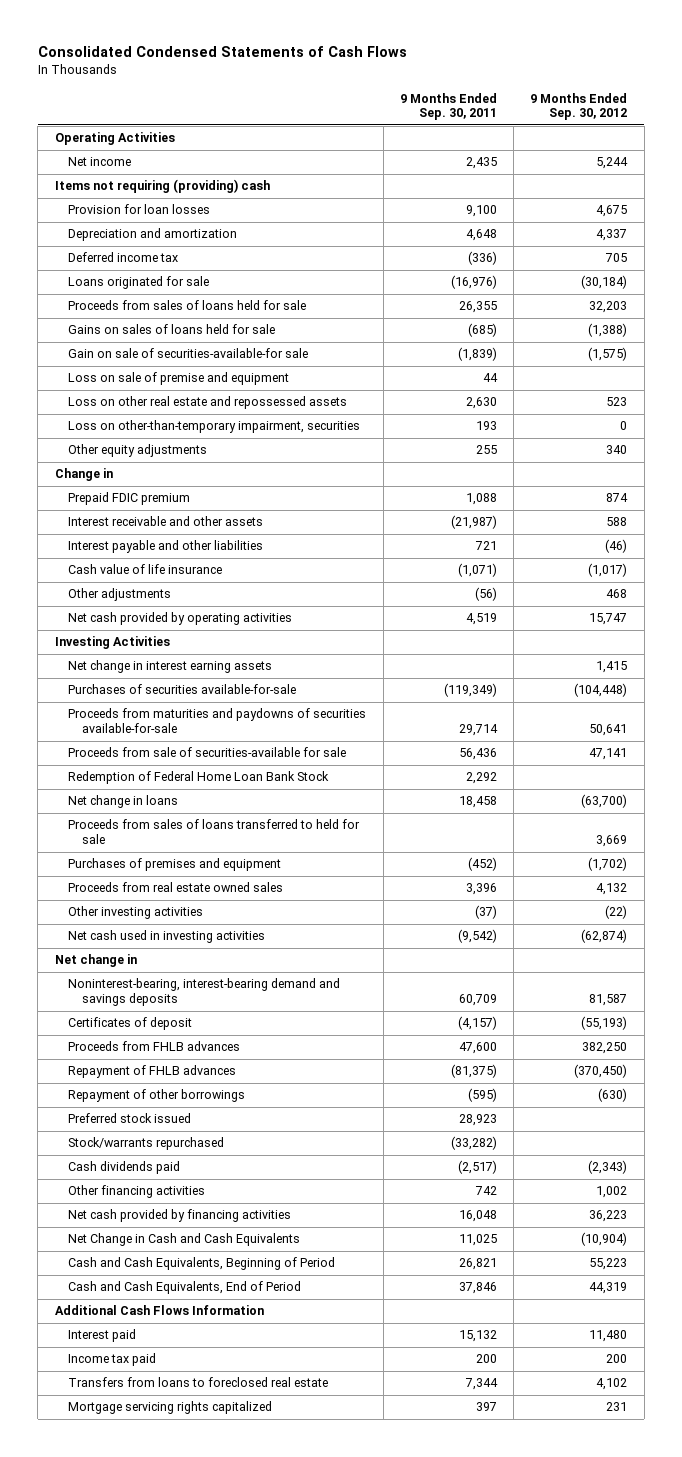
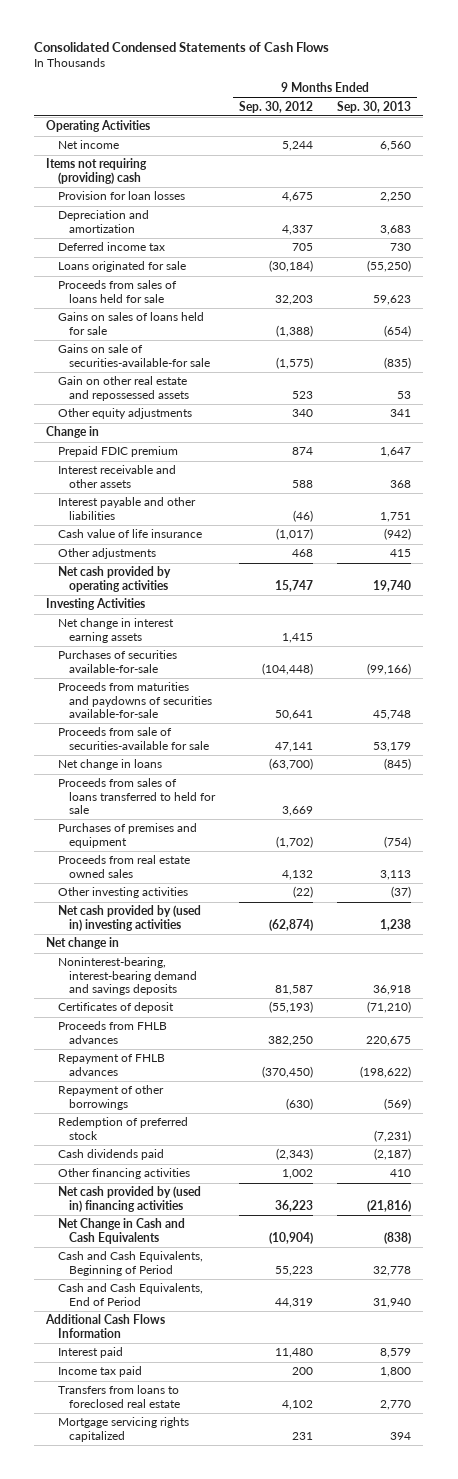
[399,92,497,121] 9 Months Ended Sep. 30, 2011 -> none
none -> [337,100,412,113] Sep. 30, 2013
[68,372,290,386] Loss on sale of premise and equipment -> none
[68,420,361,434] Loss on other-than-temporary impairment, securities -> none
[68,348,309,359] Gain on sale of securities-available-for sale -> [57,344,211,367] Gains on sale of securities-available-for sale
[68,396,348,410] Loss on other real estate and repossessed assets -> [57,376,190,401] Gain on other real estate and repossessed assets
[68,771,330,785] Redemption of Federal Home Loan Bank Stock -> none
[68,930,266,944] Net cash used in investing activities -> [57,905,201,931] Net cash provided by (used in) investing activities
[68,1113,192,1124] Preferred stock issued -> none
[68,1137,225,1151] Stock/warrants repurchased -> none
none -> [57,1117,188,1140] Redemption of preferred stock
[68,1209,292,1223] Net cash provided by financing activities -> [57,1186,201,1212] Net cash provided by (used in) financing activities

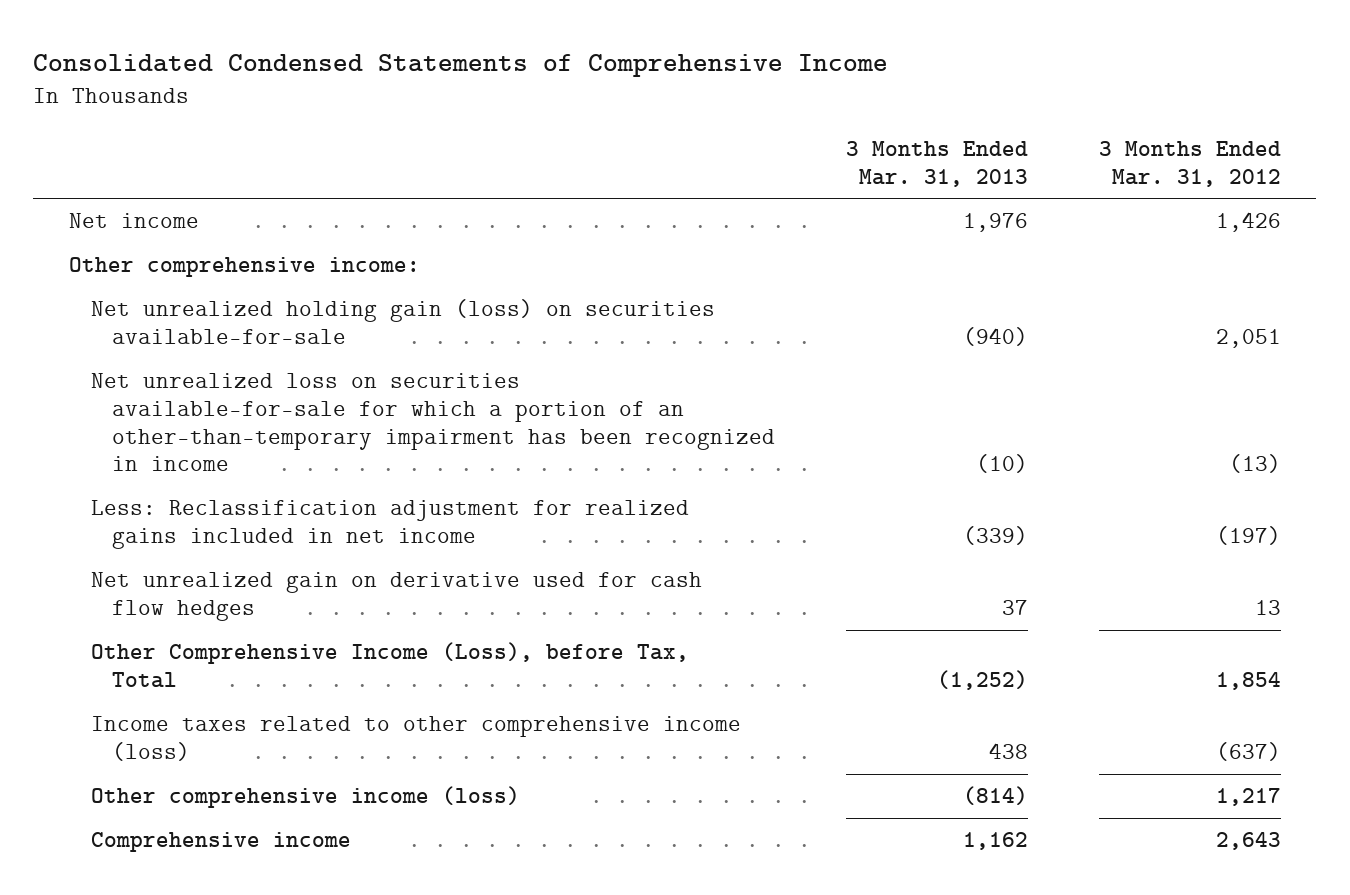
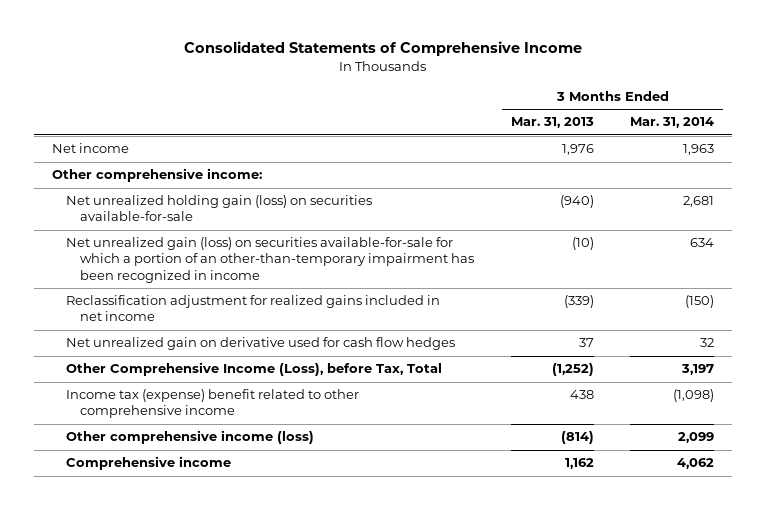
[33,53,889,77] Consolidated Condensed Statements of Comprehensive Income -> [184,41,583,57] Consolidated Statements of Comprehensive Income
[1098,141,1281,187] 3 Months Ended Mar. 31, 2012 -> none
none -> [630,117,715,129] Mar. 31, 2014
[90,373,776,472] Net unrealized loss on securities available-for-sale for which a portion of an other-than-temporary impairment has been recognized in income -> [66,237,475,283] Net unrealized gain (loss) on securities available-for-sale for which a portion of an other-than-temporary impairment has been recognized in income
[90,500,689,550] Less: Reclassification adjustment for realized gains included in net income -> [66,295,441,322] Reclassification adjustment for realized gains included in net income
[90,716,741,762] Income taxes related to other comprehensive income (loss) -> [66,389,360,419] Income tax (expense) benefit related to other comprehensive income

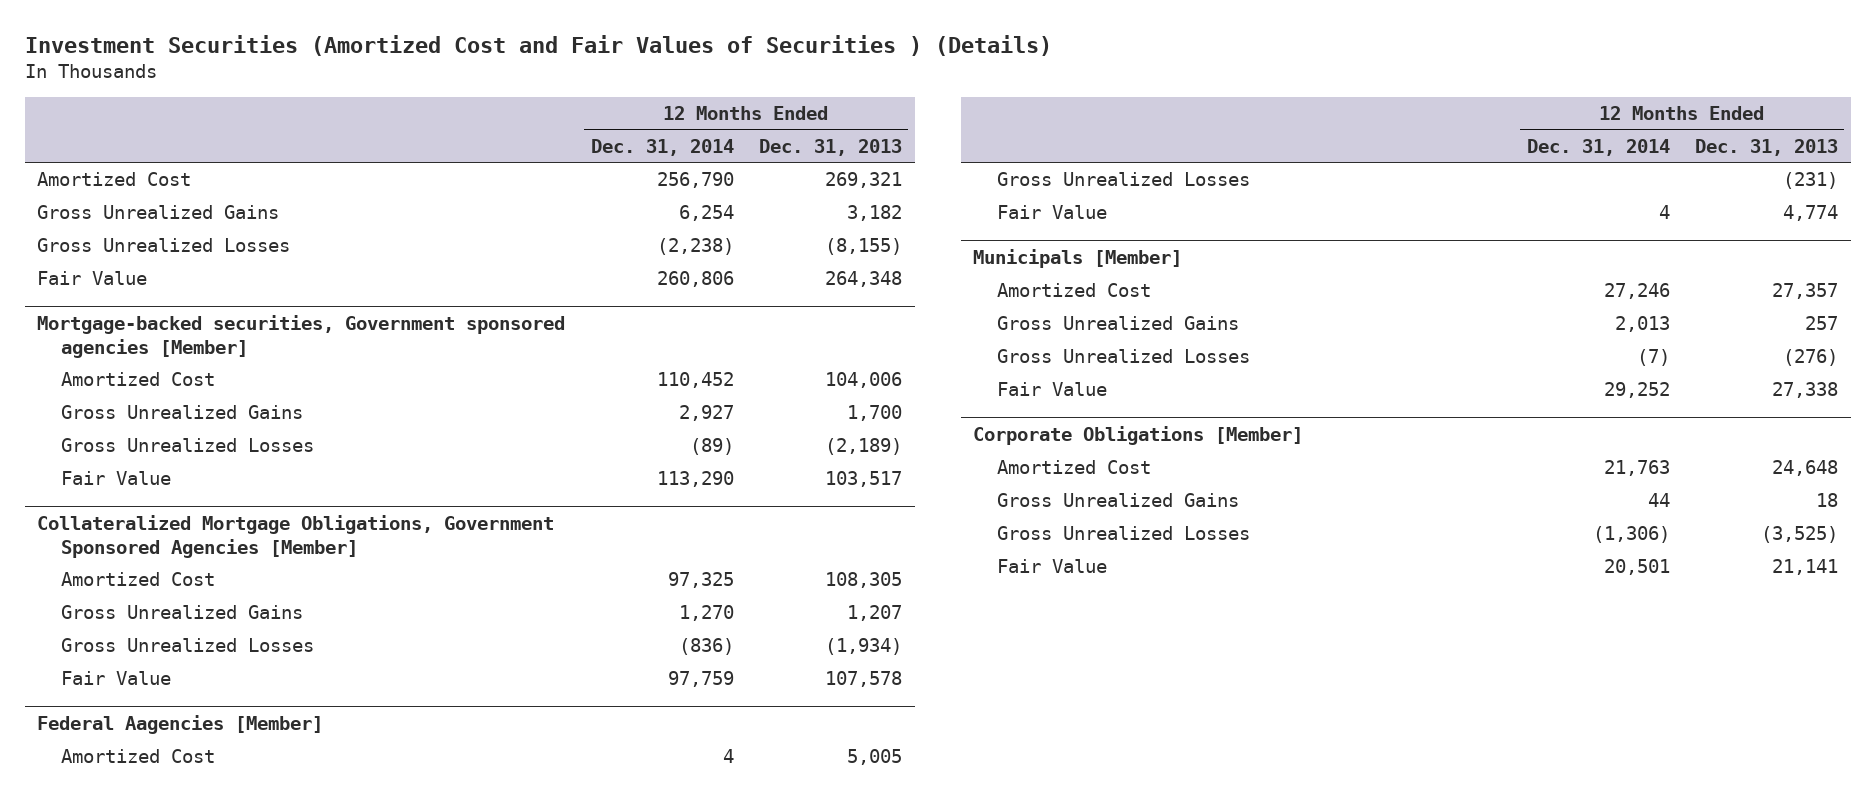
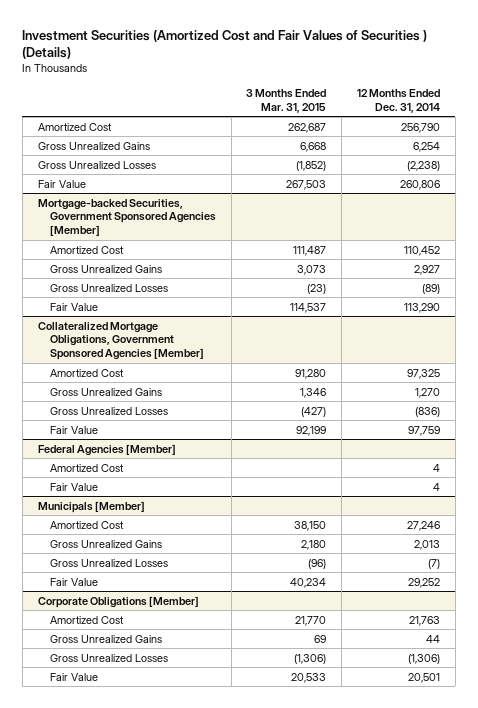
[758,138,902,156] Dec. 31, 2013 -> none
none -> [246,88,327,113] 3 Months Ended Mar. 31, 2015
[37,315,566,358] Mortgage-backed securities, Government sponsored agencies [Member] -> [37,198,216,237] Mortgage-backed Securities, Government Sponsored Agencies [Member]
[37,715,324,735] Federal Aagencies [Member] -> [37,443,176,456] Federal Agencies [Member]
[996,172,1250,187] Gross Unrealized Losses -> none

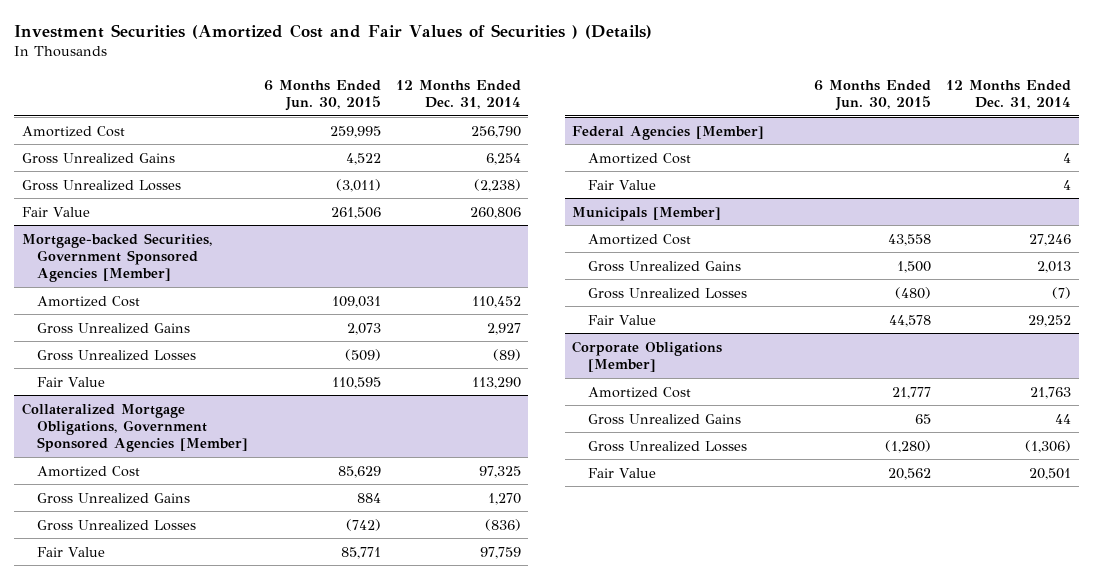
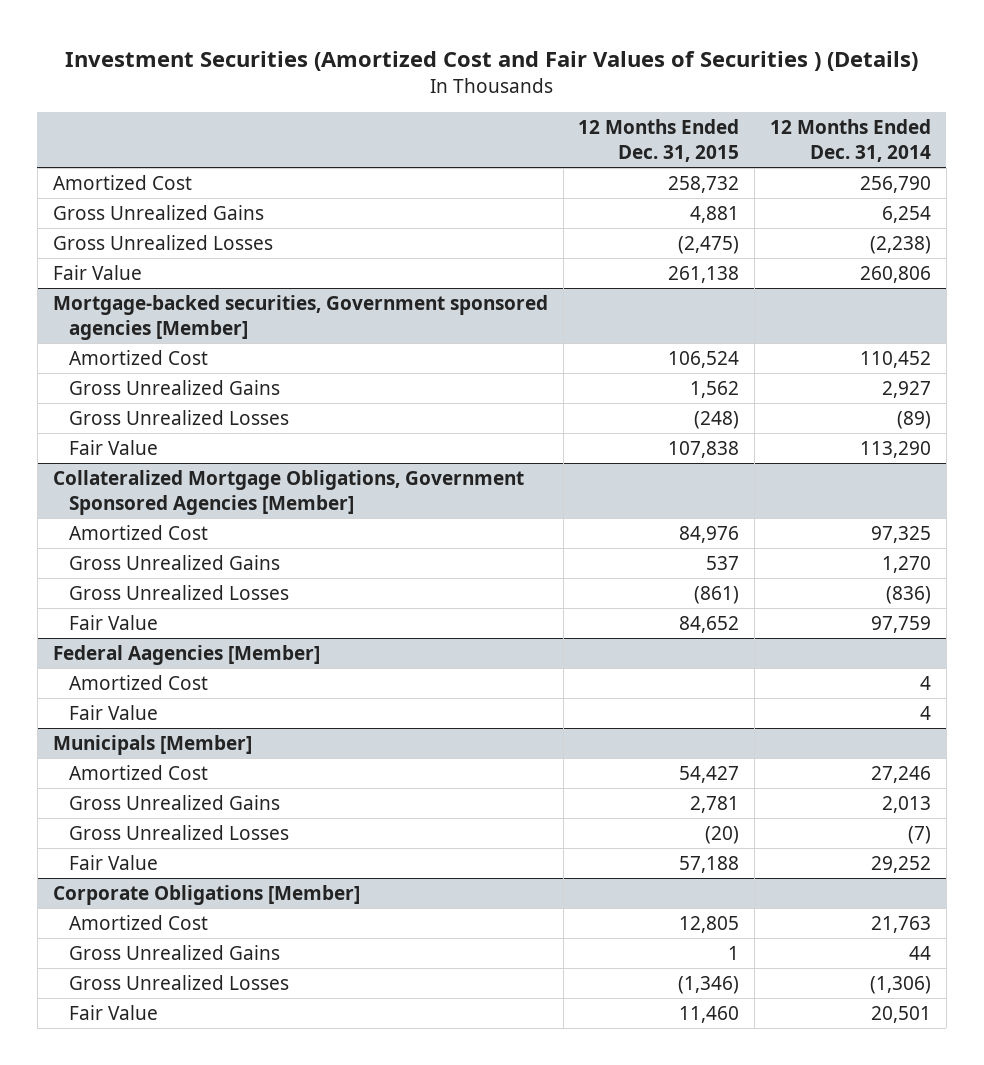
[263,79,381,112] 6 Months Ended Jun. 30, 2015 -> none
none -> [578,119,740,162] 12 Months Ended Dec. 31, 2015
[21,232,212,283] Mortgage-backed Securities, Government Sponsored Agencies [Member] -> [52,295,548,340] Mortgage-backed securities, Government sponsored agencies [Member]
[572,125,765,140] Federal Agencies [Member] -> [52,645,320,666] Federal Aagencies [Member]

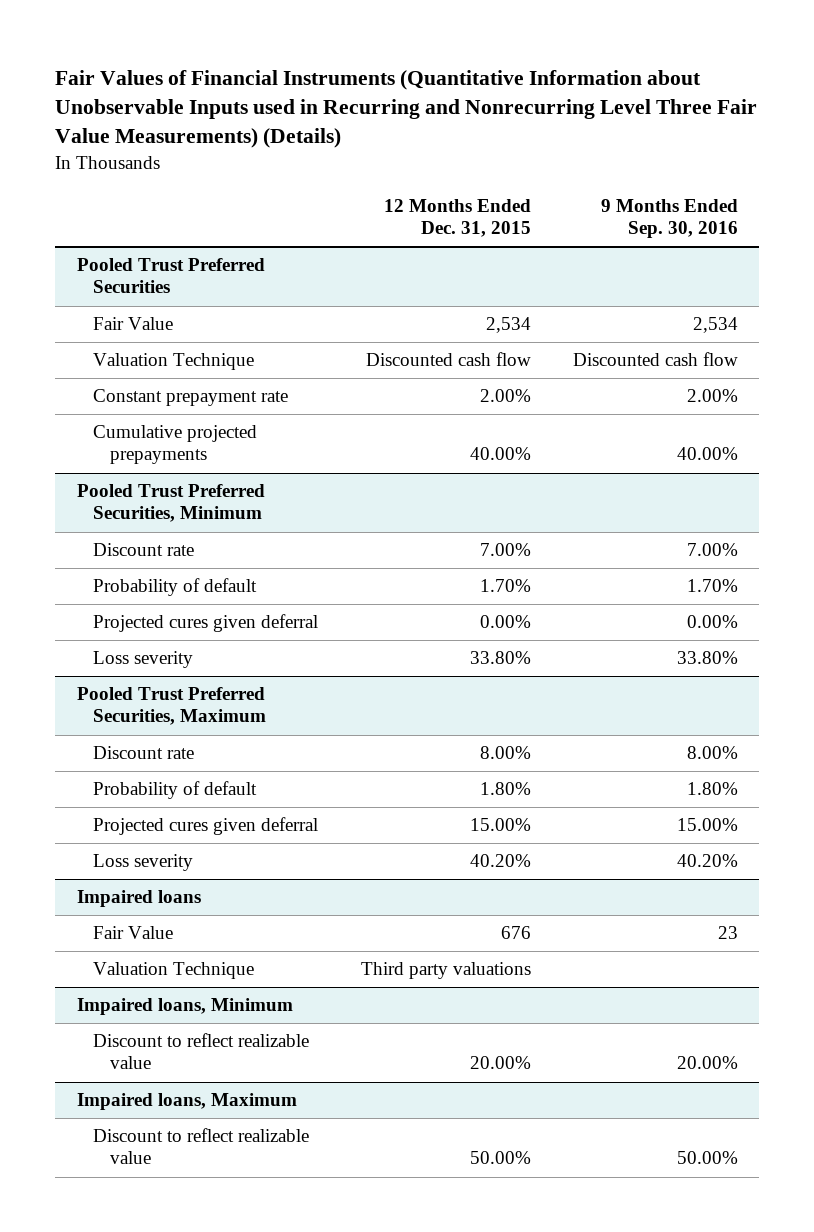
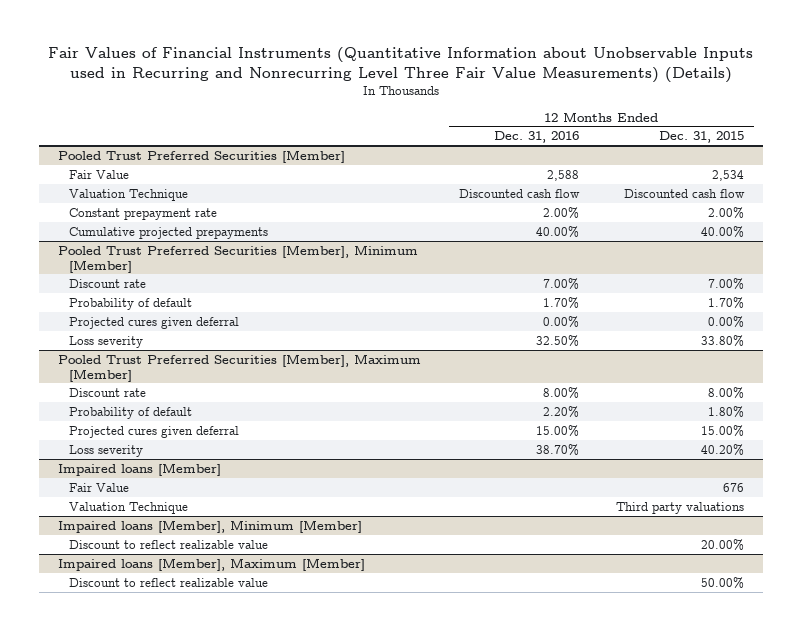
[600,199,738,239] 9 Months Ended Sep. 30, 2016 -> none
none -> [493,131,579,144] Dec. 31, 2016
[76,258,265,294] Pooled Trust Preferred Securities -> [57,149,345,163] Pooled Trust Preferred Securities [Member]
[76,484,265,523] Pooled Trust Preferred Securities, Minimum -> [57,244,418,273] Pooled Trust Preferred Securities [Member], Minimum [Member]
[76,687,267,726] Pooled Trust Preferred Securities, Maximum -> [57,353,421,382] Pooled Trust Preferred Securities [Member], Maximum [Member]
[76,890,201,908] Impaired loans -> [57,462,221,476] Impaired loans [Member]
[76,998,293,1016] Impaired loans, Minimum -> [57,519,362,533] Impaired loans [Member], Minimum [Member]
[76,1093,297,1111] Impaired loans, Maximum -> [57,557,365,571] Impaired loans [Member], Maximum [Member]

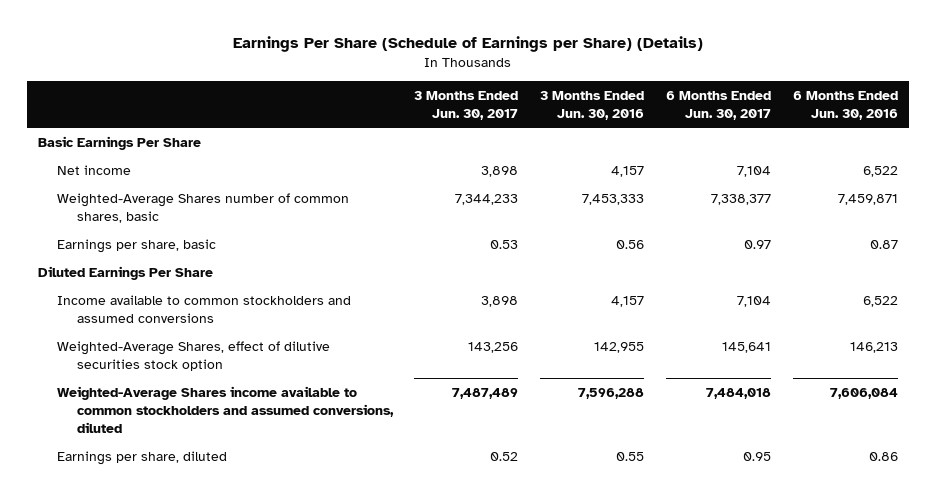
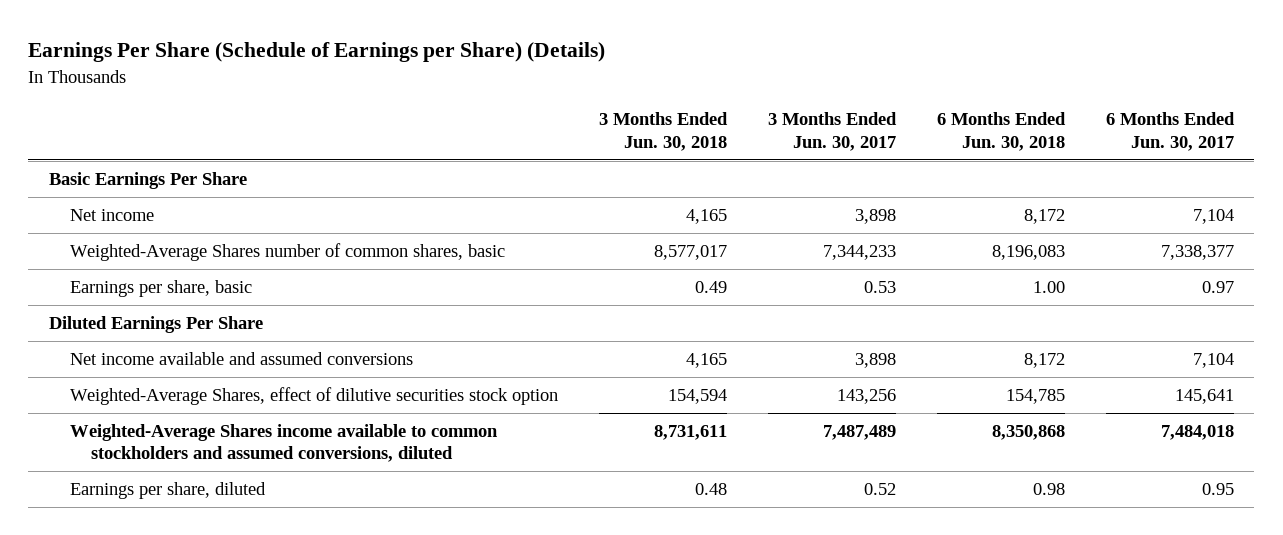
[540,91,645,121] 3 Months Ended Jun. 30, 2016 -> none
[792,91,898,121] 6 Months Ended Jun. 30, 2016 -> none
none -> [598,112,728,151] 3 Months Ended Jun. 30, 2018
none -> [936,112,1066,151] 6 Months Ended Jun. 30, 2018
[57,294,352,323] Income available to common stockholders and assumed conversions -> [69,351,413,365] Net income available and assumed conversions

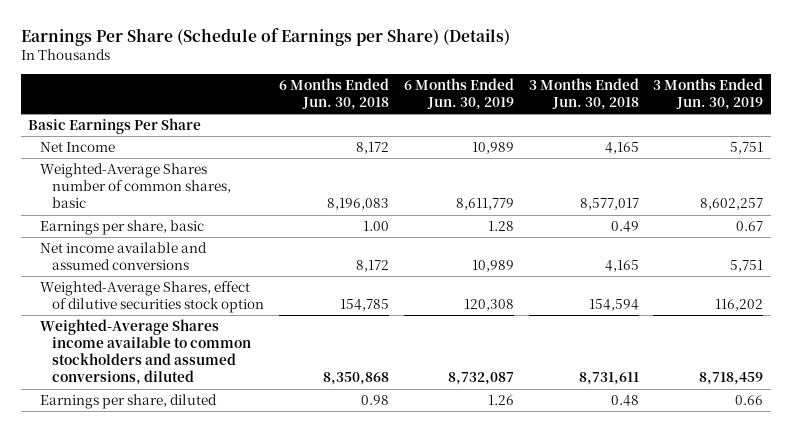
[767,112,897,151] 3 Months Ended Jun. 30, 2017 -> none
[1105,112,1235,151] 6 Months Ended Jun. 30, 2017 -> none
none -> [403,77,514,110] 6 Months Ended Jun. 30, 2019
none -> [653,77,764,110] 3 Months Ended Jun. 30, 2019
[69,208,154,221] Net income -> [40,142,116,153] Net Income
[48,315,263,333] Diluted Earnings Per Share -> none

